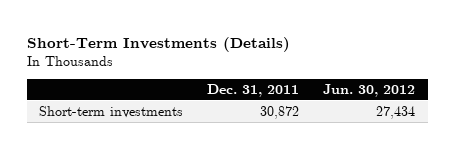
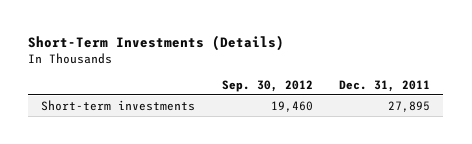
[323,83,416,97] Jun. 30, 2012 -> none
none -> [221,79,313,92] Sep. 30, 2012
[260,106,300,120] 30,872 -> [388,101,431,113] 27,895

